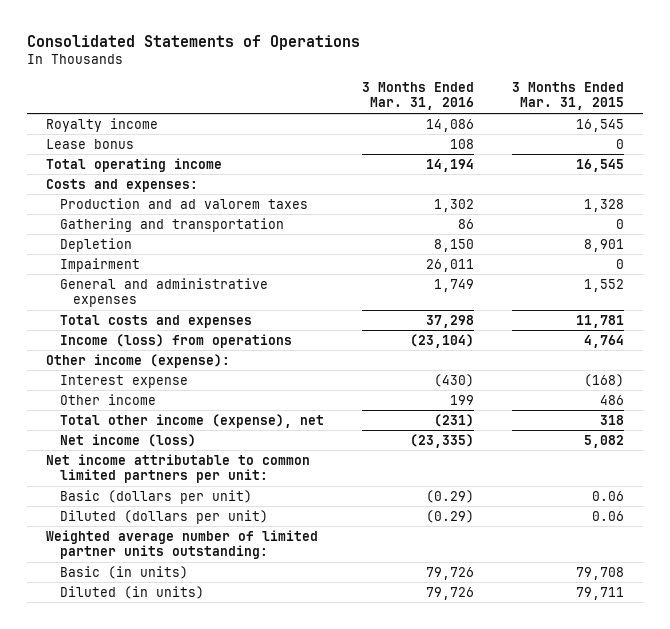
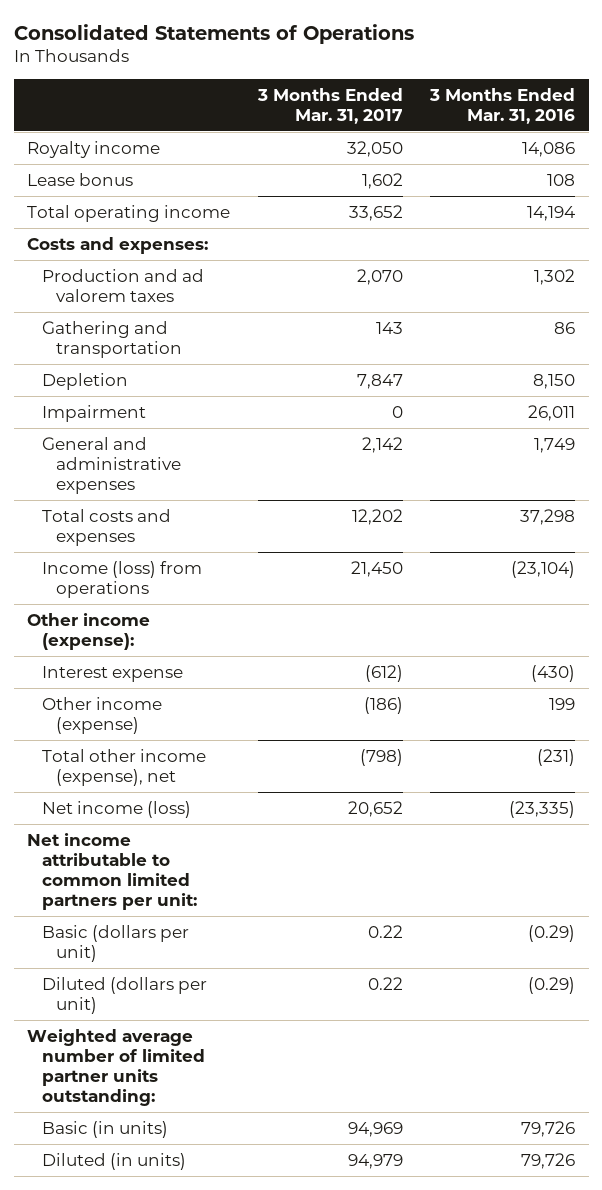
[511,81,624,111] 3 Months Ended Mar. 31, 2015 -> none
none -> [256,87,403,124] 3 Months Ended Mar. 31, 2017
[59,393,156,405] Other income -> [41,696,162,734] Other income (expense)

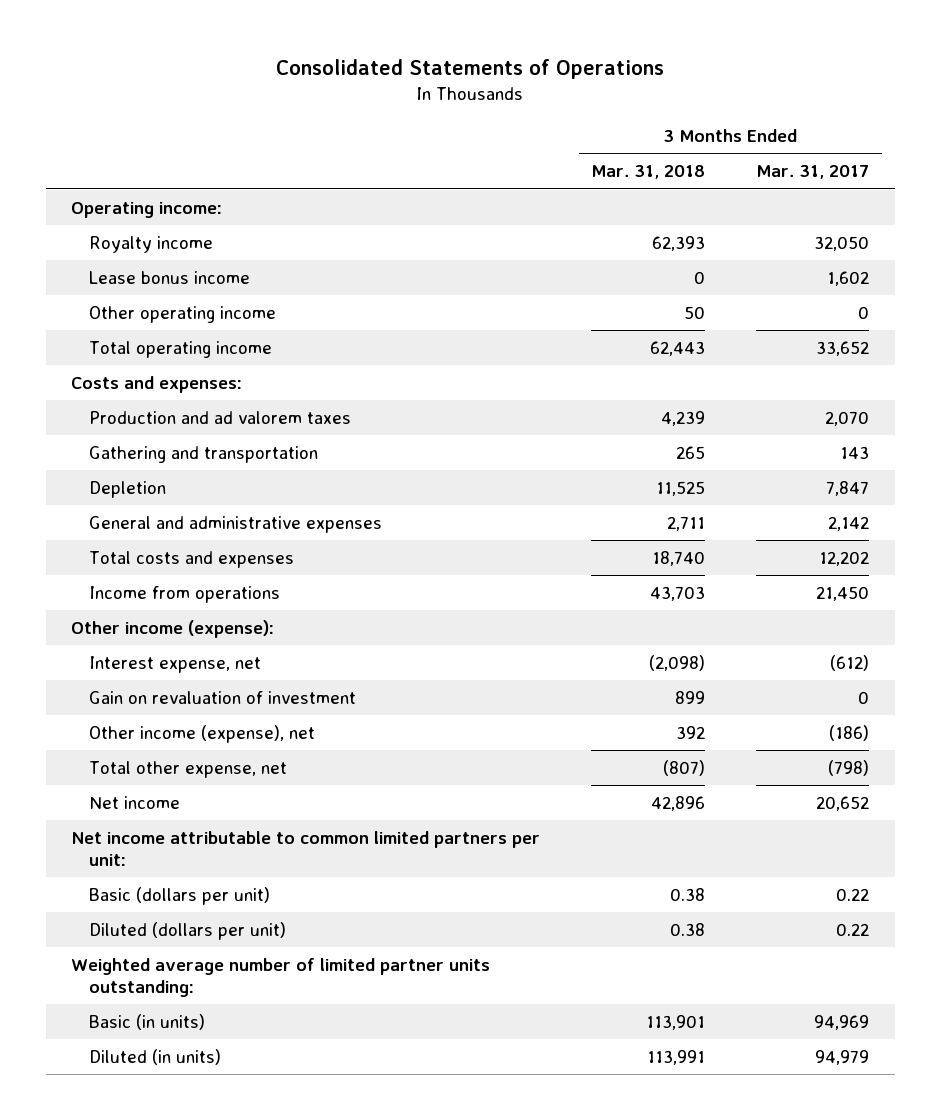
[429,87,576,124] 3 Months Ended Mar. 31, 2016 -> none
none -> [591,165,706,180] Mar. 31, 2018
none -> [71,201,223,218] Operating income:
[27,172,134,186] Lease bonus -> [88,270,250,284] Lease bonus income
none -> [88,305,276,323] Other operating income
[41,404,146,422] Impairment -> none
[41,560,202,598] Income (loss) from operations -> [88,585,280,603] Income from operations
[41,665,183,682] Interest expense -> [88,655,261,673] Interest expense, net
none -> [88,690,356,704] Gain on revaluation of investment
[41,696,162,734] Other income (expense) -> [88,724,315,743] Other income (expense), net
[41,748,206,786] Total other income (expense), net -> [88,760,287,778] Total other expense, net
[41,800,191,818] Net income (loss) -> [88,795,180,809] Net income

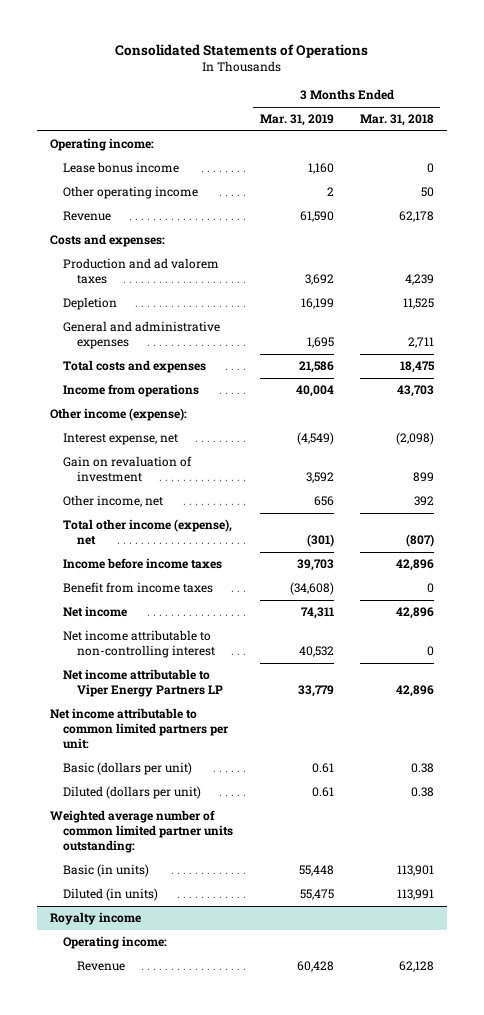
[756,165,870,180] Mar. 31, 2017 -> none
none -> [259,114,334,127] Mar. 31, 2019
[88,235,213,253] Royalty income -> none
[88,340,272,358] Total operating income -> none
none -> [63,211,112,222] Revenue
[88,445,318,463] Gathering and transportation -> none
[652,550,706,566] 18,740 -> [399,361,435,374] 18,475
[88,724,315,743] Other income (expense), net -> [63,495,164,508] Other income, net
[88,760,287,778] Total other expense, net -> [63,519,233,546] Total other income (expense), net
none -> [63,558,223,570] Income before income taxes
none -> [63,582,214,594] Benefit from income taxes
none -> [63,630,215,659] Net income attributable to non-controlling interest
none -> [63,669,223,698] Net income attributable to Viper Energy Partners LP
[71,957,491,997] Weighted average number of limited partner units outstanding: -> [50,810,234,854] Weighted average number of common limited partner units outstanding:
none -> [50,912,142,926] Royalty income
none -> [63,936,168,950] Operating income:
none -> [76,961,125,972] Revenue

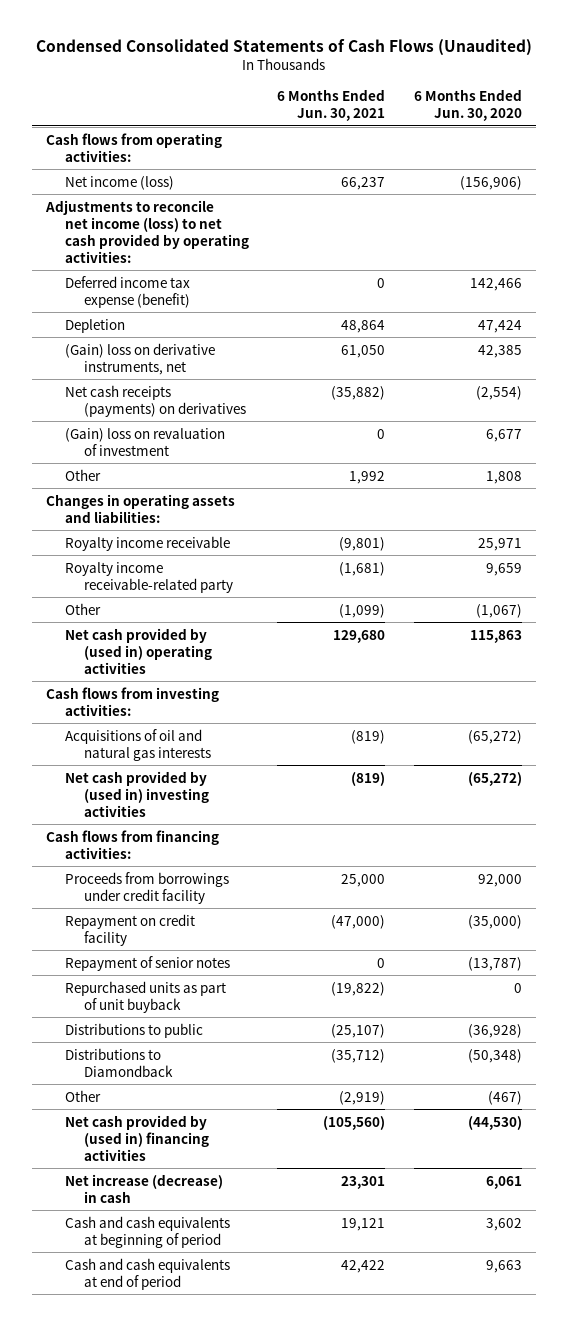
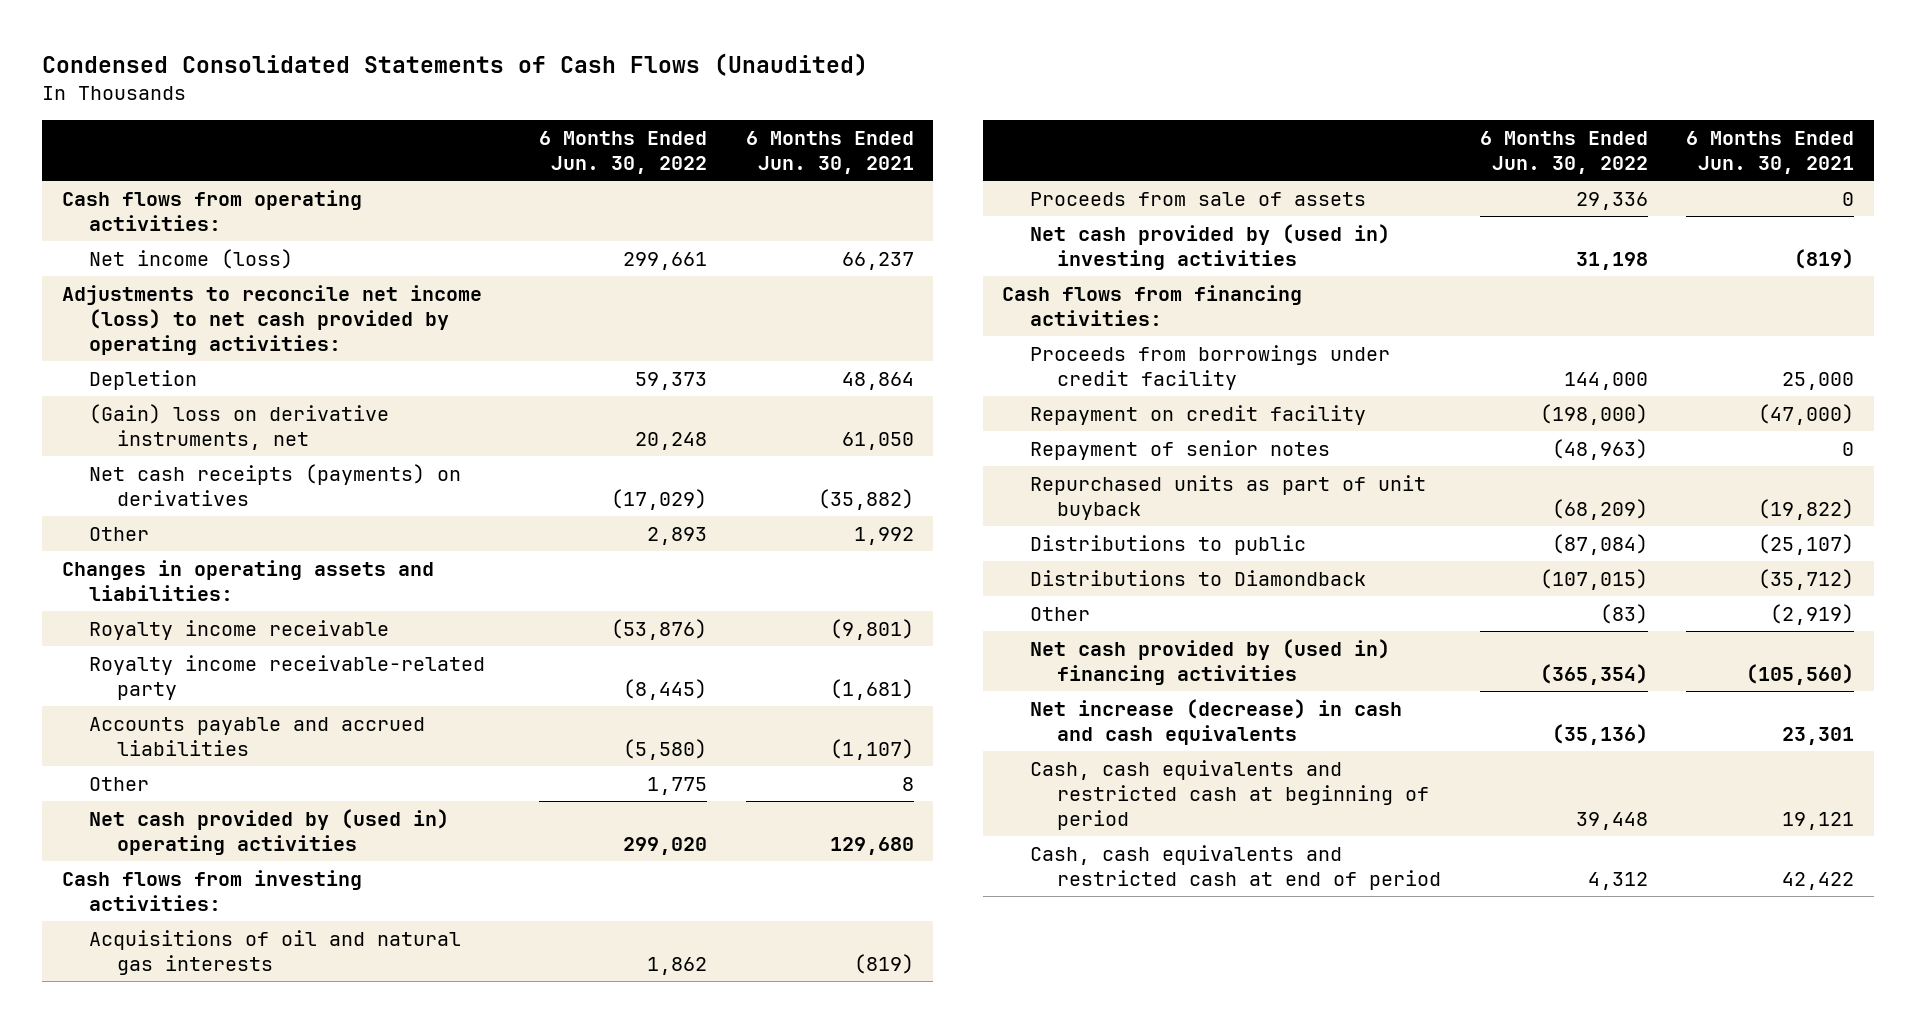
[413,89,522,122] 6 Months Ended Jun. 30, 2020 -> none
none -> [539,130,708,175] 6 Months Ended Jun. 30, 2022
[64,275,190,308] Deferred income tax expense (benefit) -> none
[64,427,225,456] (Gain) loss on revaluation of investment -> none
none -> [89,716,426,756] Accounts payable and accrued liabilities
[339,603,386,618] (1,099) -> [901,776,914,791] 8
none -> [1029,191,1366,206] Proceeds from sale of assets
[64,1173,223,1203] Net increase (decrease) in cash -> [1029,698,1402,745] Net increase (decrease) in cash and cash equivalents
[64,1215,230,1248] Cash and cash equivalents at beginning of period -> [1029,759,1430,831] Cash, cash equivalents and restricted cash at beginning of period
[64,1257,230,1290] Cash and cash equivalents at end of period -> [1029,844,1442,890] Cash, cash equivalents and restricted cash at end of period

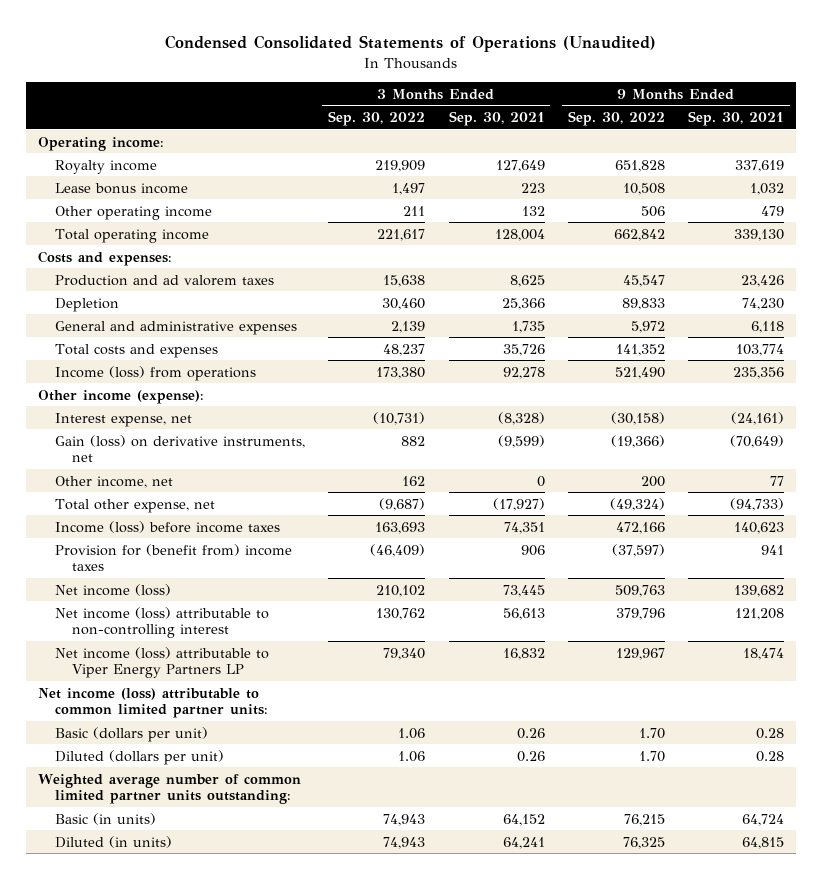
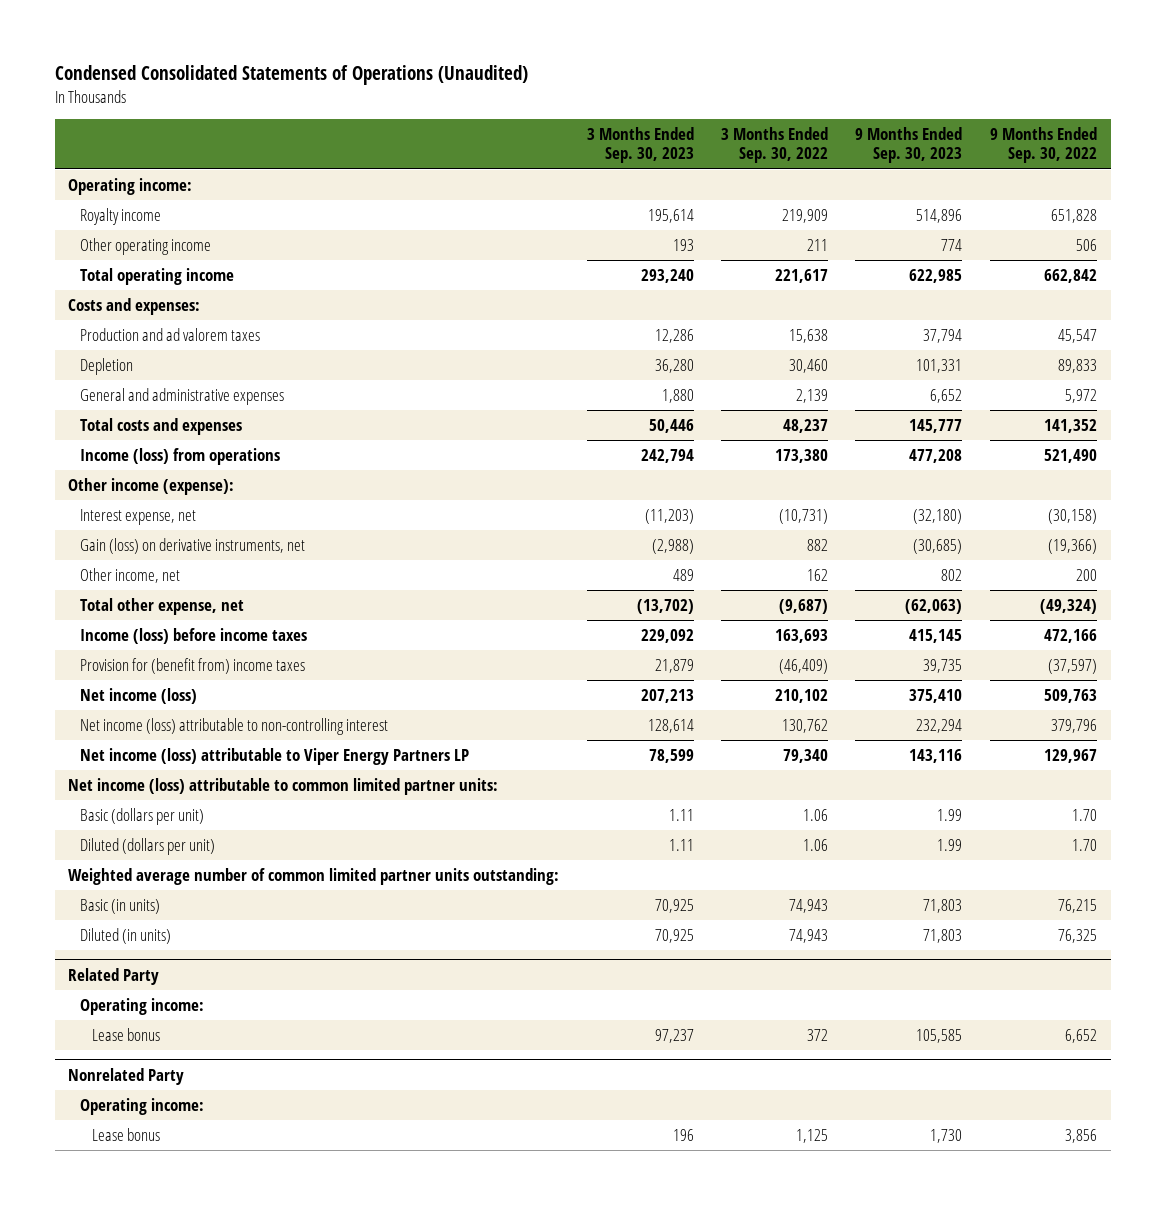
[448,110,545,126] Sep. 30, 2021 -> none
[688,110,785,126] Sep. 30, 2021 -> none
none -> [586,127,694,164] 3 Months Ended Sep. 30, 2023
none -> [855,127,963,164] 9 Months Ended Sep. 30, 2023
[54,182,188,194] Lease bonus income -> none
none -> [68,967,160,985] Related Party
none -> [80,997,205,1015] Operating income:
none -> [91,1027,160,1041] Lease bonus
none -> [68,1067,185,1085] Nonrelated Party
none -> [80,1097,205,1115] Operating income:
none -> [91,1127,160,1141] Lease bonus

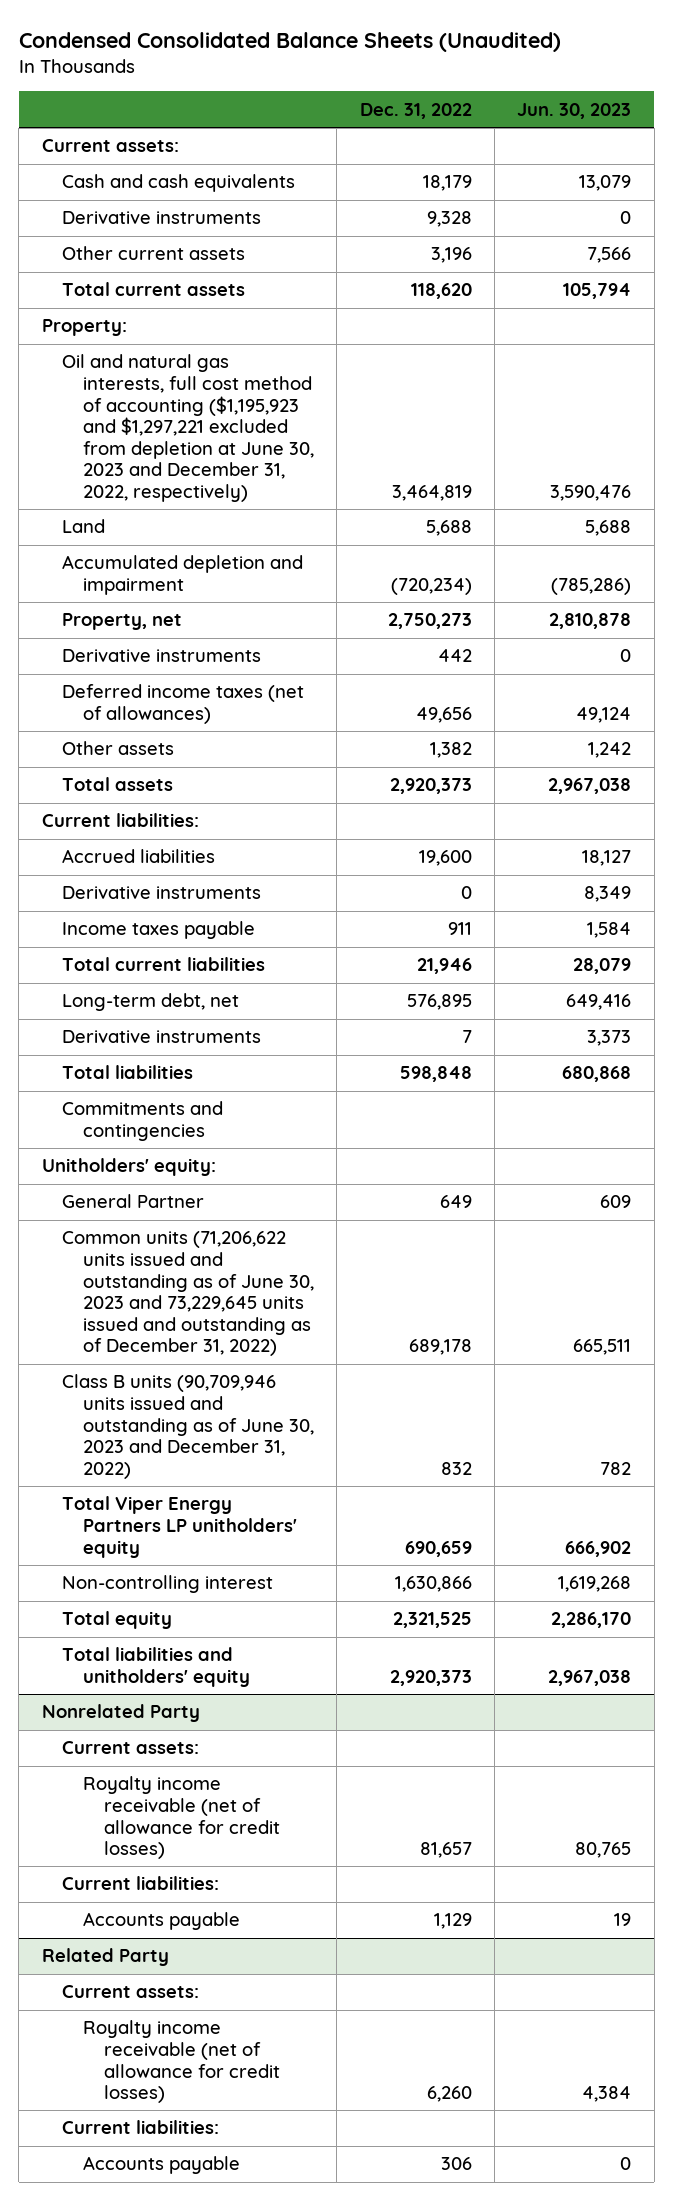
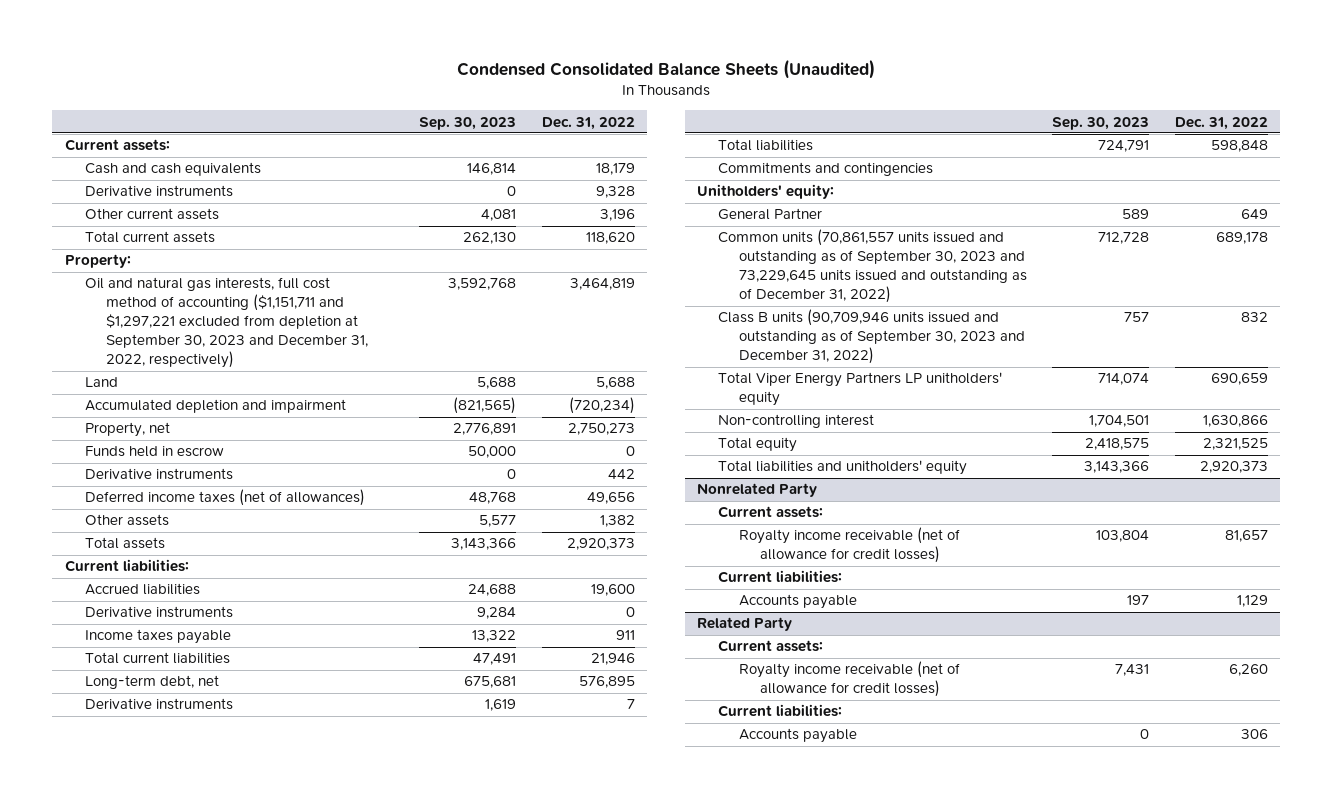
[517,102,632,119] Jun. 30, 2023 -> none
none -> [419,116,517,130] Sep. 30, 2023
[62,354,314,502] Oil and natural gas interests, full cost method of accounting ($1,195,923 and $1,297,221 excluded from depletion at June 30, 2023 and December 31, 2022, respectively) -> [85,277,369,369] Oil and natural gas interests, full cost method of accounting ($1,151,711 and $1,297,221 excluded from depletion at September 30, 2023 and December 31, 2022, respectively)
none -> [85,446,225,458] Funds held in escrow
[62,1231,314,1357] Common units (71,206,622 units issued and outstanding as of June 30, 2023 and 73,229,645 units issued and outstanding as of December 31, 2022) -> [718,229,1027,304] Common units (70,861,557 units issued and outstanding as of September 30, 2023 and 73,229,645 units issued and outstanding as of December 31, 2022)
[62,1374,314,1479] Class B units (90,709,946 units issued and outstanding as of June 30, 2023 and December 31, 2022) -> [718,309,1025,365] Class B units (90,709,946 units issued and outstanding as of September 30, 2023 and December 31, 2022)

